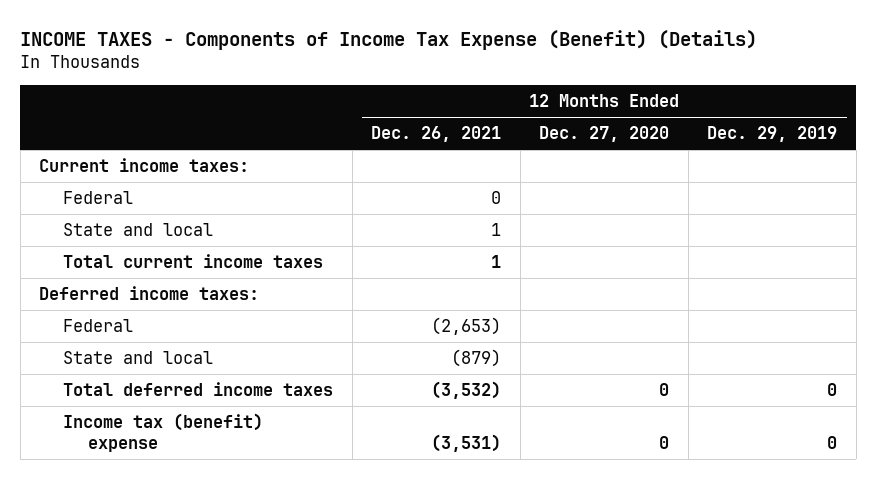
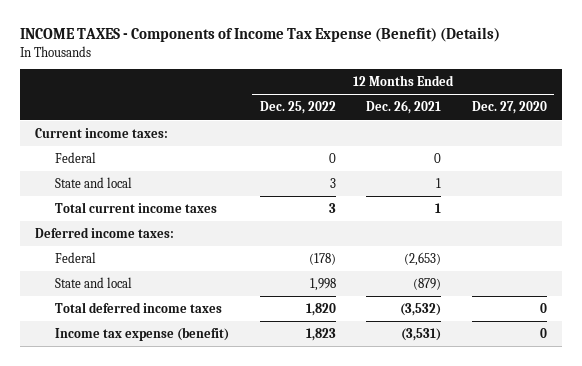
[707,126,838,143] Dec. 29, 2019 -> none
none -> [259,101,336,115] Dec. 25, 2022
[63,413,264,452] Income tax (benefit) expense -> [55,326,230,341] Income tax expense (benefit)

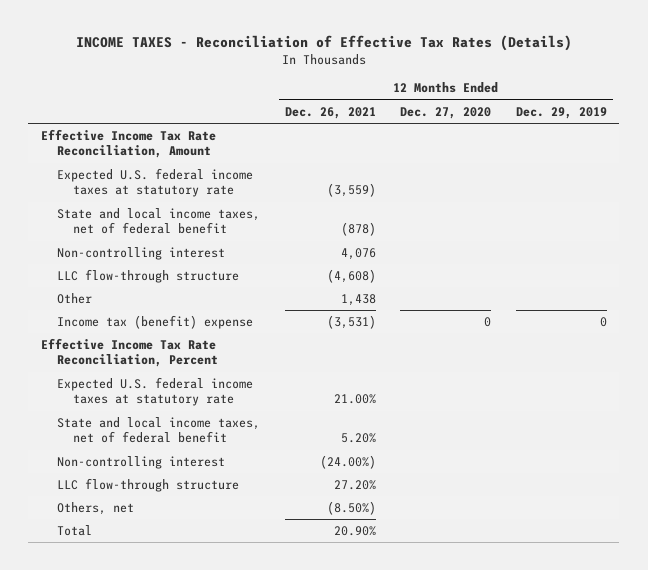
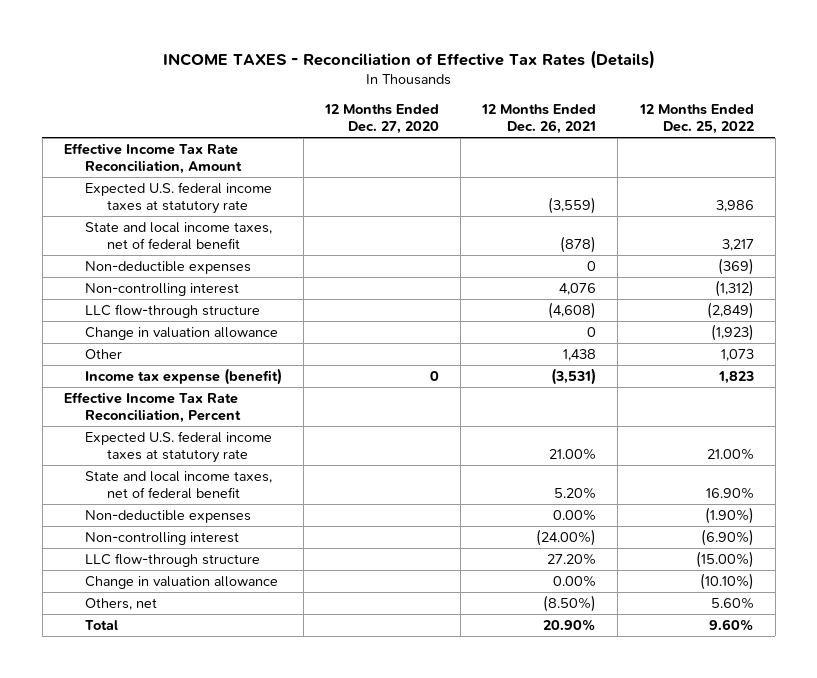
[516,106,608,119] Dec. 29, 2019 -> none
none -> [638,104,754,135] 12 Months Ended Dec. 25, 2022
none -> [85,260,252,274] Non-deductible expenses
none -> [85,326,279,340] Change in valuation allowance
[57,314,254,329] Income tax (benefit) expense -> [85,367,283,385] Income tax expense (benefit)
none -> [85,509,252,523] Non-deductible expenses
none -> [85,575,279,589] Change in valuation allowance

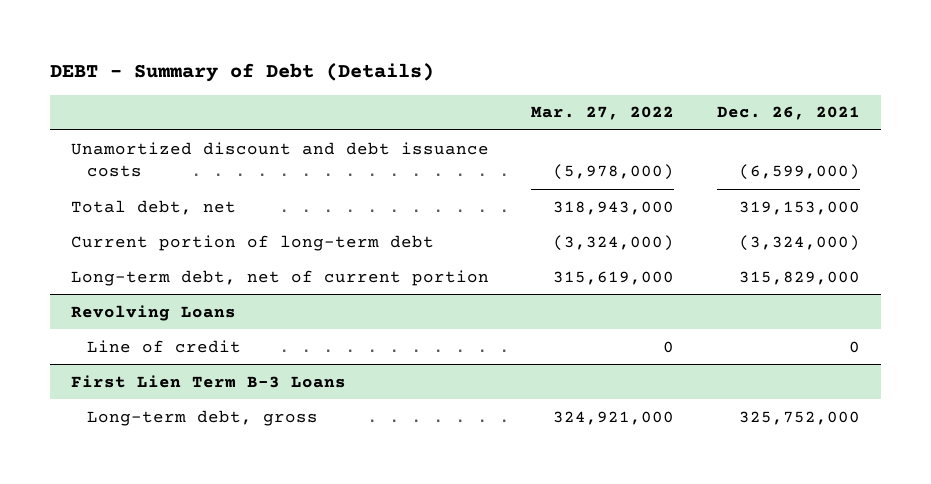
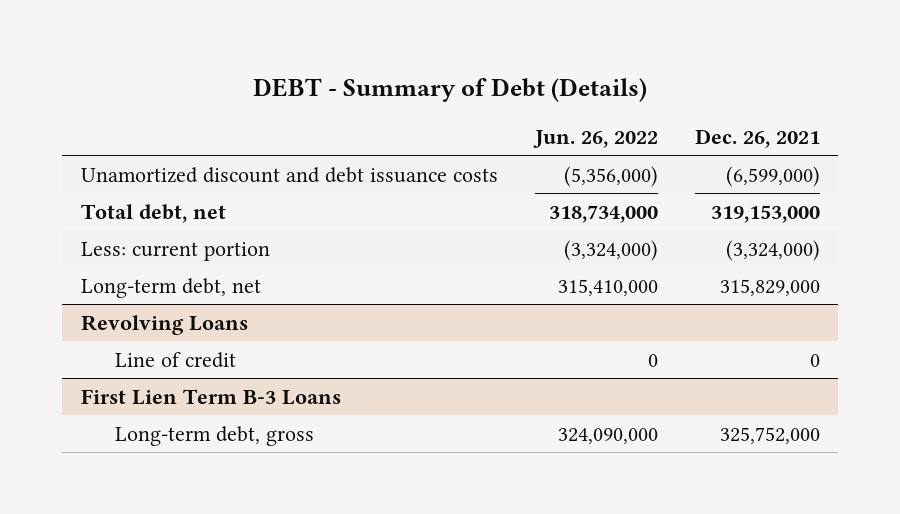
[531,106,675,121] Mar. 27, 2022 -> none
none -> [532,130,658,149] Jun. 26, 2022
[70,234,434,251] Current portion of long-term debt -> [80,241,270,261] Less: current portion
[70,269,489,286] Long-term debt, net of current portion -> [80,277,261,298] Long-term debt, net

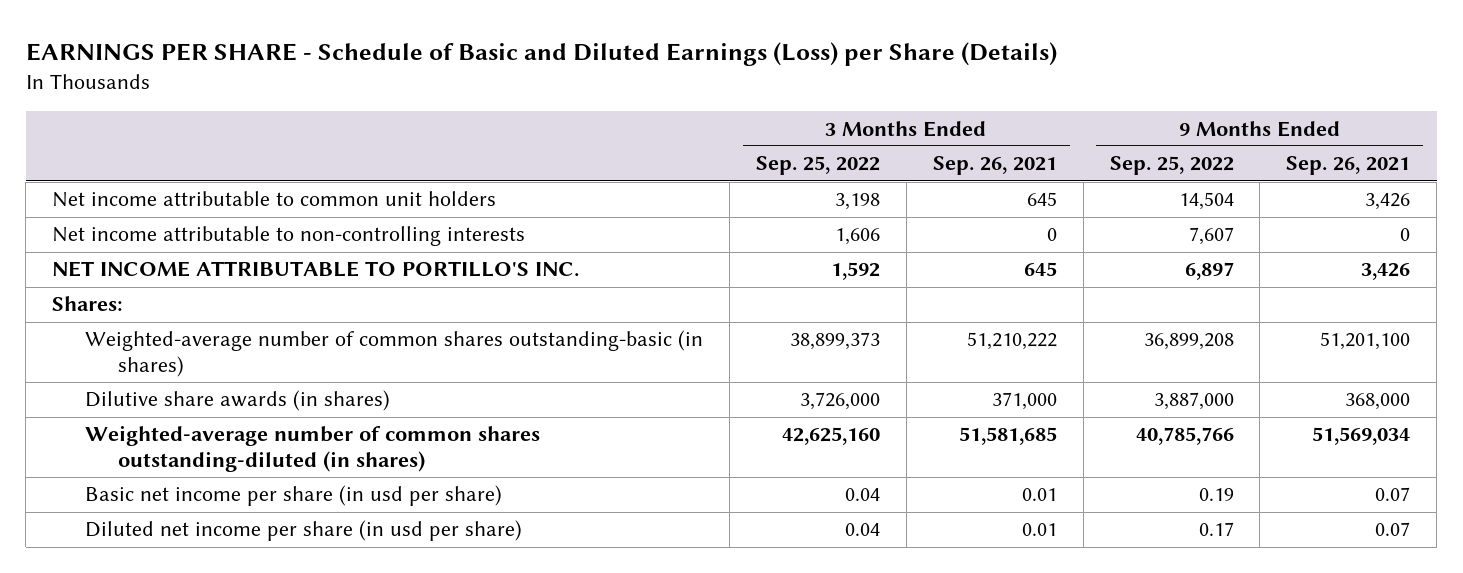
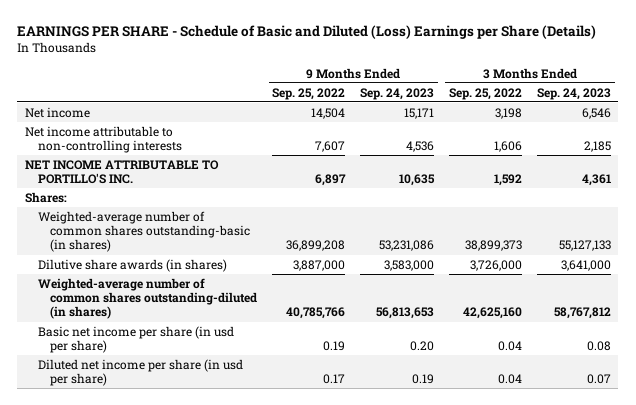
[25,41,1057,66] EARNINGS PER SHARE - Schedule of Basic and Diluted Earnings (Loss) per Share (Details) -> [17,24,597,39] EARNINGS PER SHARE - Schedule of Basic and Diluted (Loss) Earnings per Share (Details)
[932,156,1057,176] Sep. 26, 2021 -> none
[1286,156,1411,176] Sep. 26, 2021 -> none
none -> [360,87,435,100] Sep. 24, 2023
none -> [536,87,611,100] Sep. 24, 2023
[52,191,497,208] Net income attributable to common unit holders -> [24,106,90,118] Net income

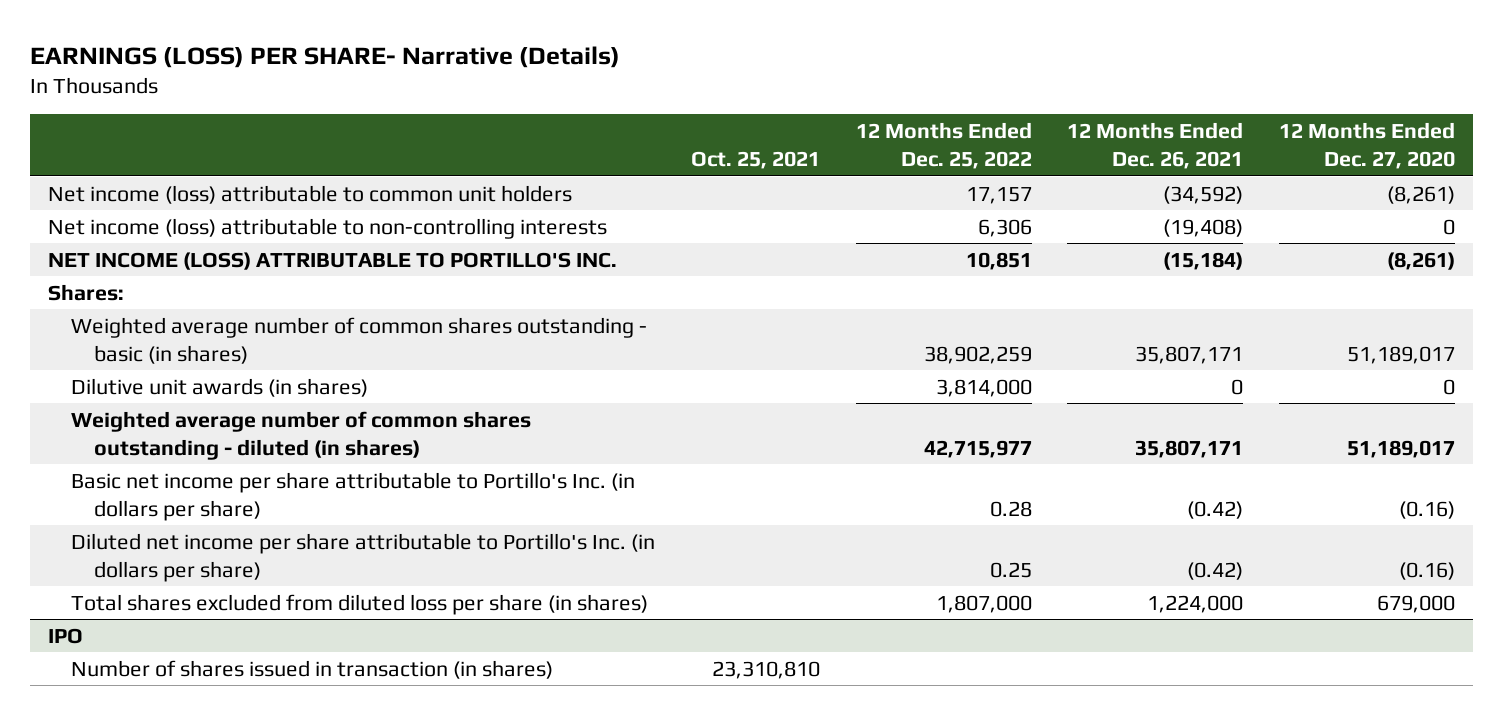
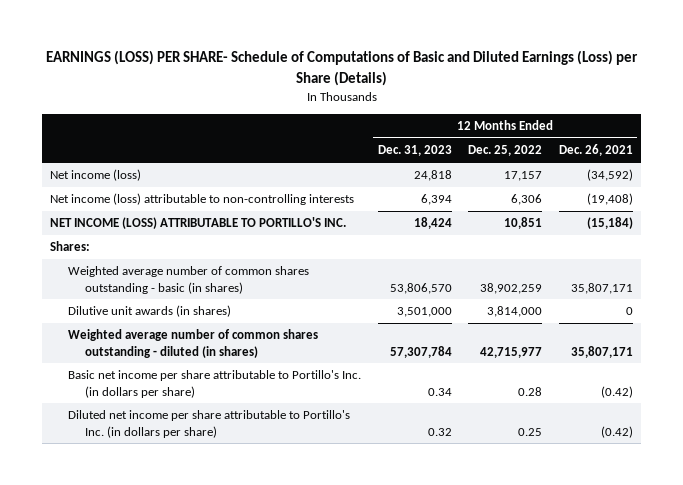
[29,45,620,68] EARNINGS (LOSS) PER SHARE- Narrative (Details) -> [45,50,638,86] EARNINGS (LOSS) PER SHARE- Schedule of Computations of Basic and Diluted Earnings (Loss) per Share (Details)
[690,151,820,170] Oct. 25, 2021 -> none
[1279,122,1456,170] 12 Months Ended Dec. 27, 2020 -> none
none -> [377,145,452,157] Dec. 31, 2023
[47,184,572,204] Net income (loss) attributable to common unit holders -> [50,169,142,182] Net income (loss)
[70,593,648,615] Total shares excluded from diluted loss per share (in shares) -> none
[47,627,83,644] IPO -> none
[70,659,553,679] Number of shares issued in transaction (in shares) -> none

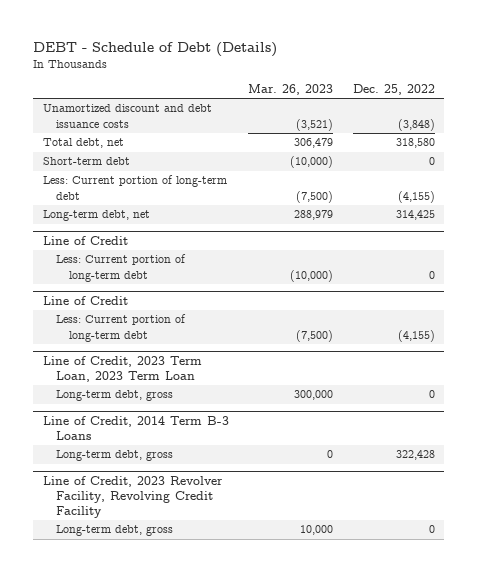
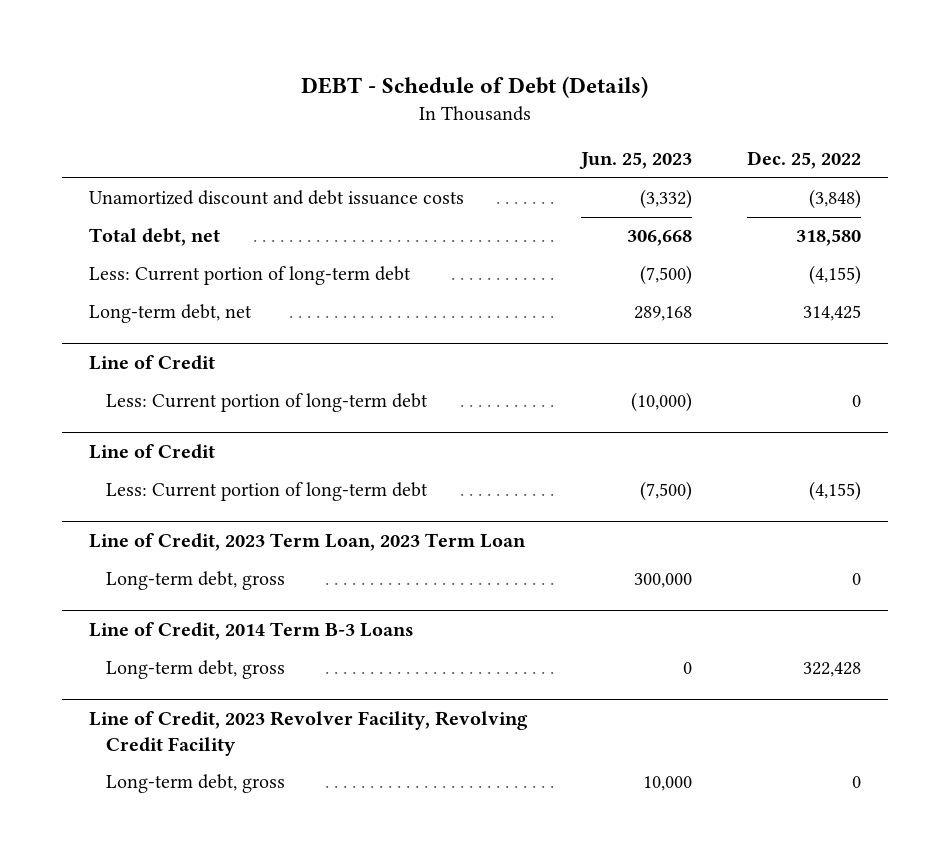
[248,84,334,96] Mar. 26, 2023 -> none
none -> [579,152,693,170] Jun. 25, 2023
[42,157,130,166] Short-term debt -> none

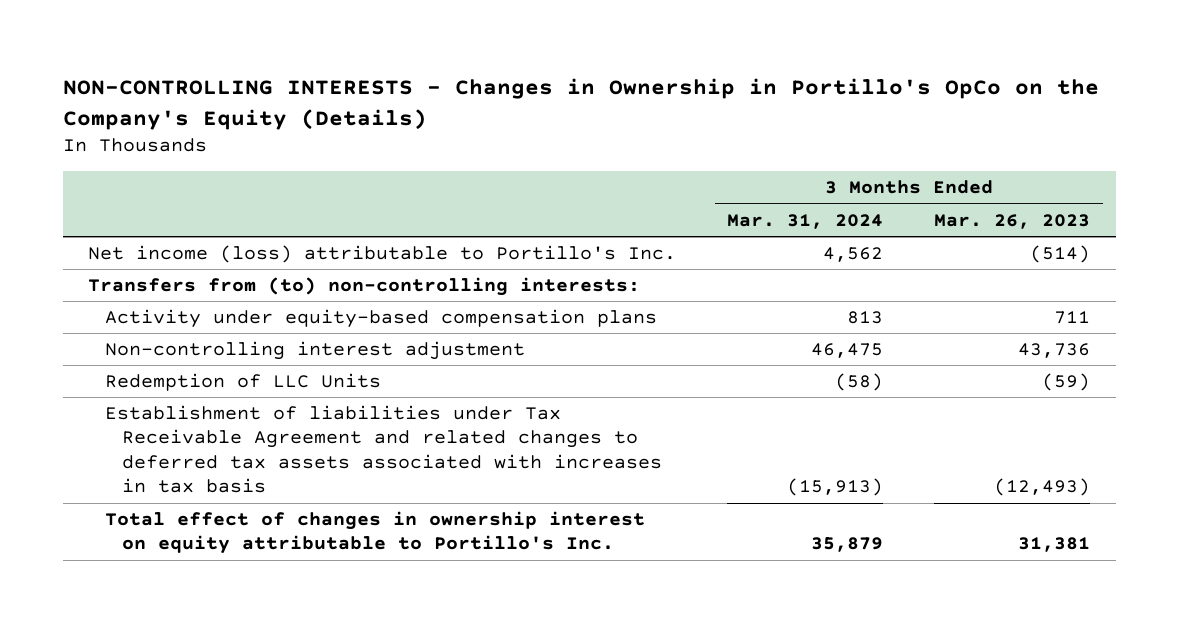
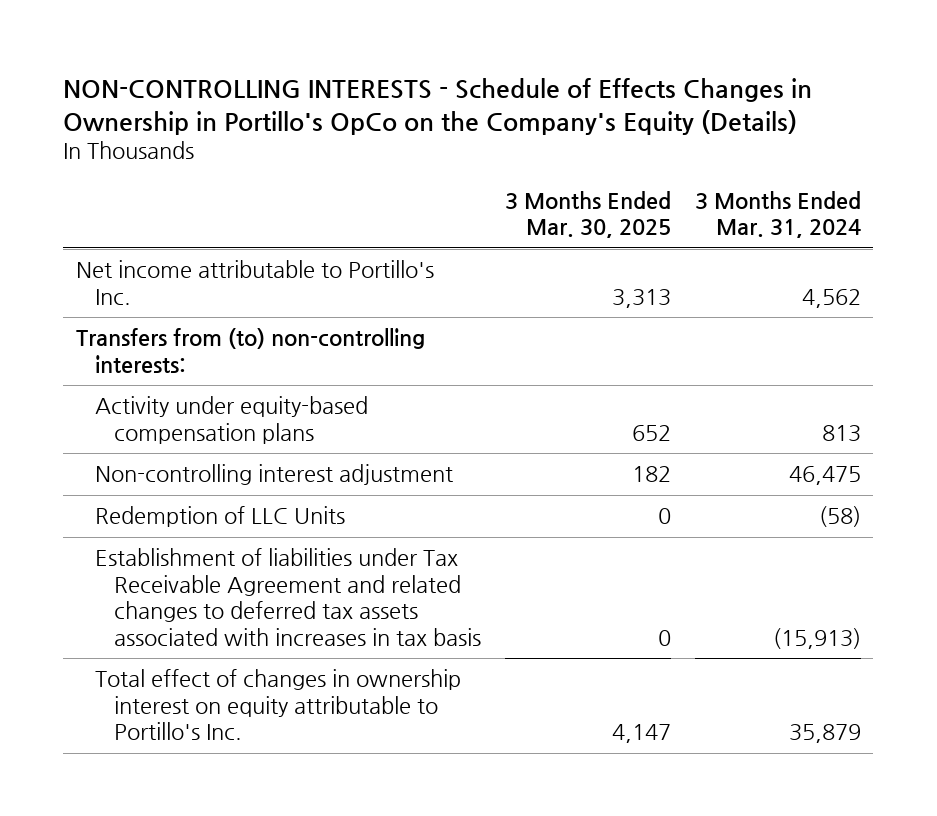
[62,77,1099,130] NON-CONTROLLING INTERESTS - Changes in Ownership in Portillo's OpCo on the Company's Equity (Details) -> [63,77,813,135] NON-CONTROLLING INTERESTS - Schedule of Effects Changes in Ownership in Portillo's OpCo on the Company's Equity (Details)
[934,213,1091,229] Mar. 26, 2023 -> none
none -> [504,190,671,239] 3 Months Ended Mar. 30, 2025
[88,245,677,264] Net income (loss) attributable to Portillo's Inc. -> [75,260,434,305] Net income attributable to Portillo's Inc.

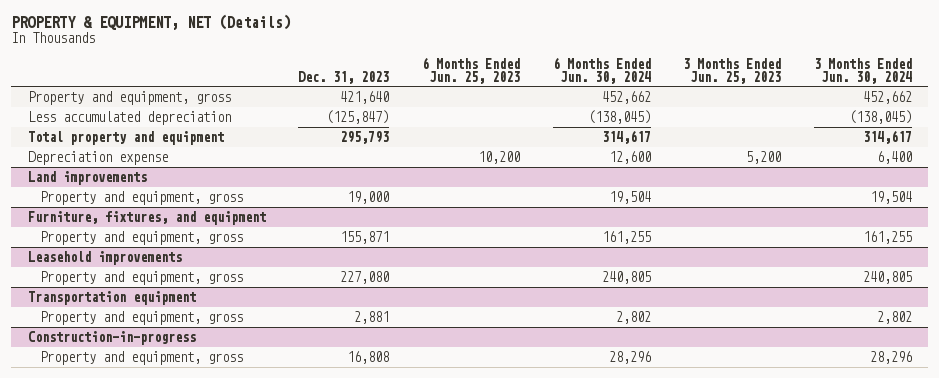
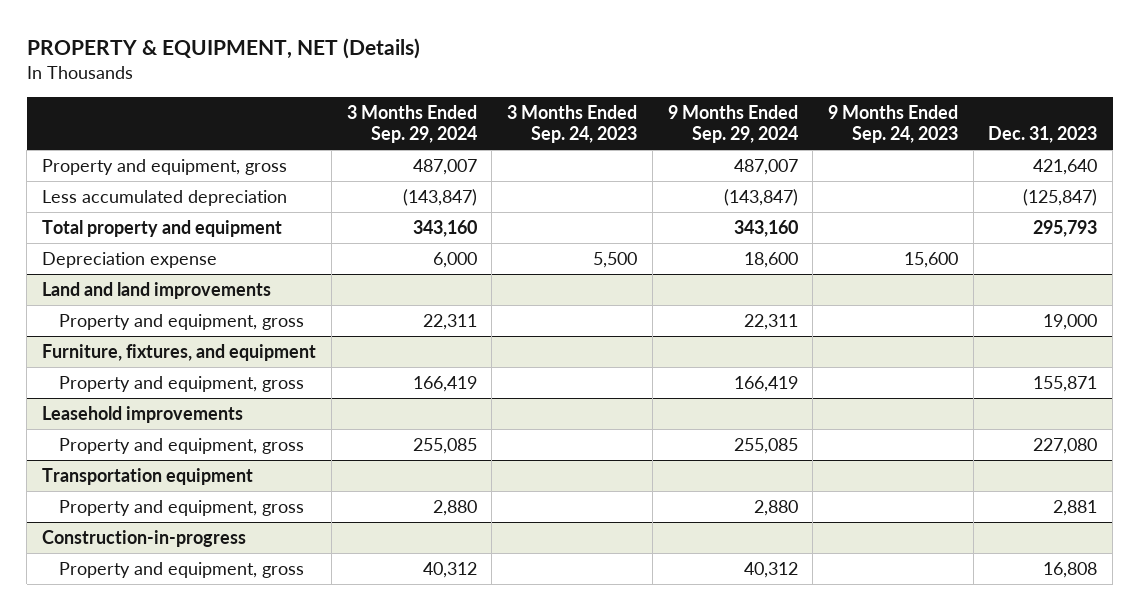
[421,56,520,84] 6 Months Ended Jun. 25, 2023 -> none
[552,56,651,84] 6 Months Ended Jun. 30, 2024 -> none
[683,57,782,84] 3 Months Ended Jun. 25, 2023 -> none
[813,57,912,84] 3 Months Ended Jun. 30, 2024 -> none
none -> [346,104,477,144] 3 Months Ended Sep. 29, 2024
none -> [507,104,638,144] 3 Months Ended Sep. 24, 2023
none -> [667,104,798,144] 9 Months Ended Sep. 29, 2024
none -> [827,104,958,144] 9 Months Ended Sep. 24, 2023
[27,170,147,185] Land improvements -> [42,282,272,300] Land and land improvements

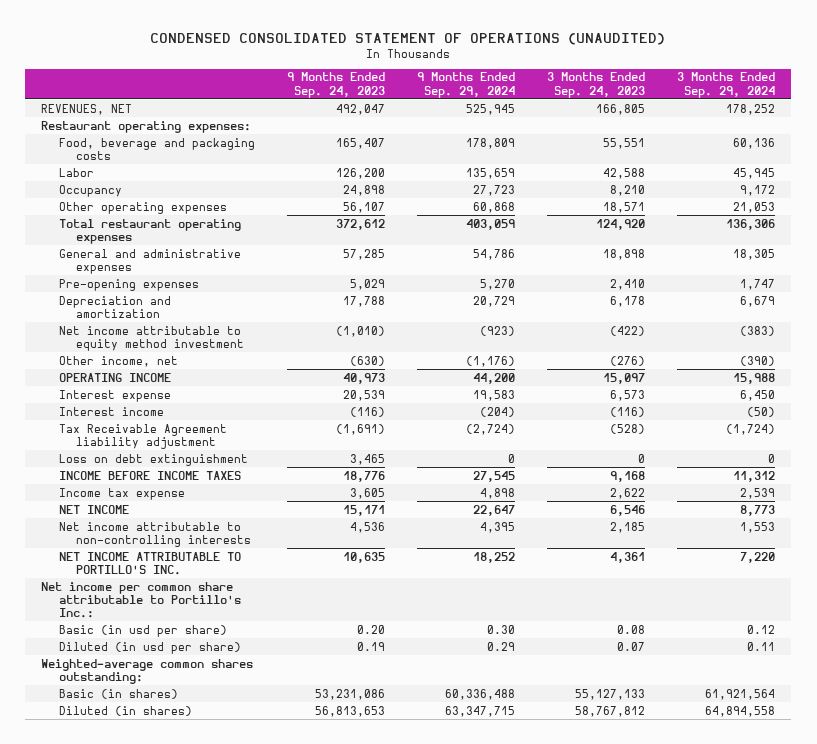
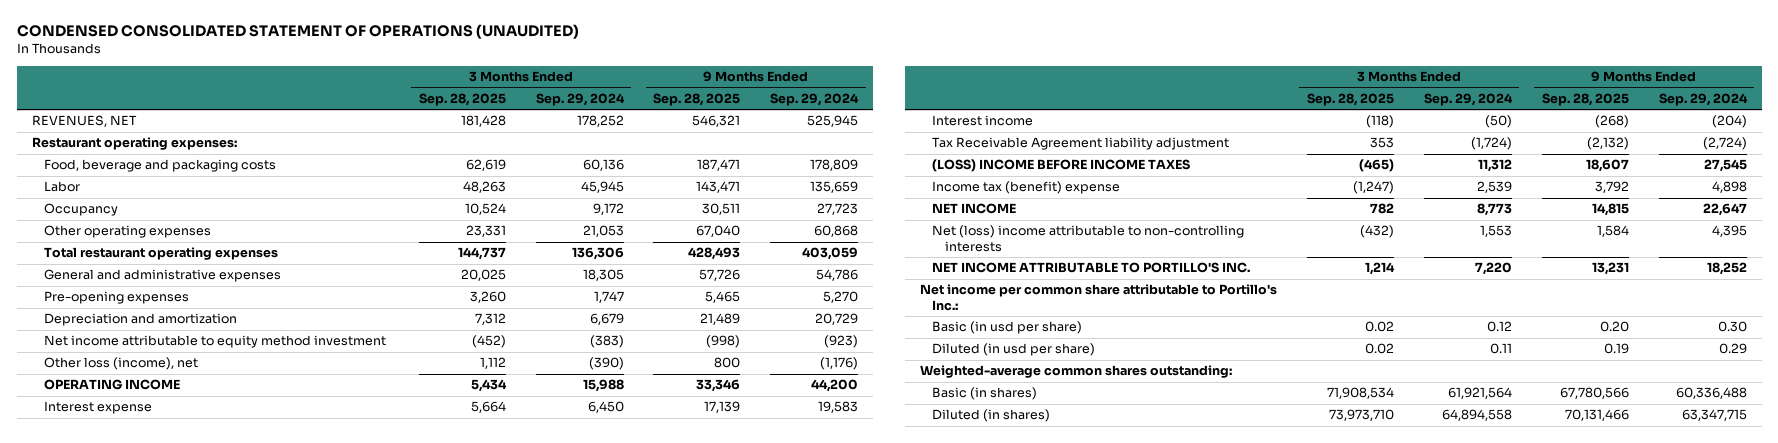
[286,72,385,98] 9 Months Ended Sep. 24, 2023 -> none
[547,72,646,98] 3 Months Ended Sep. 24, 2023 -> none
none -> [418,93,506,107] Sep. 28, 2025
none -> [653,93,741,107] Sep. 28, 2025
[58,355,178,367] Other income, net -> [43,357,198,371] Other loss (income), net
[58,453,248,466] Loss on debt extinguishment -> none
[58,470,241,480] INCOME BEFORE INCOME TAXES -> [932,159,1191,173] (LOSS) INCOME BEFORE INCOME TAXES
[58,487,185,500] Income tax expense -> [932,181,1121,195] Income tax (benefit) expense
[58,521,251,547] Net income attributable to non-controlling interests -> [932,225,1245,253] Net (loss) income attributable to non-controlling interests

